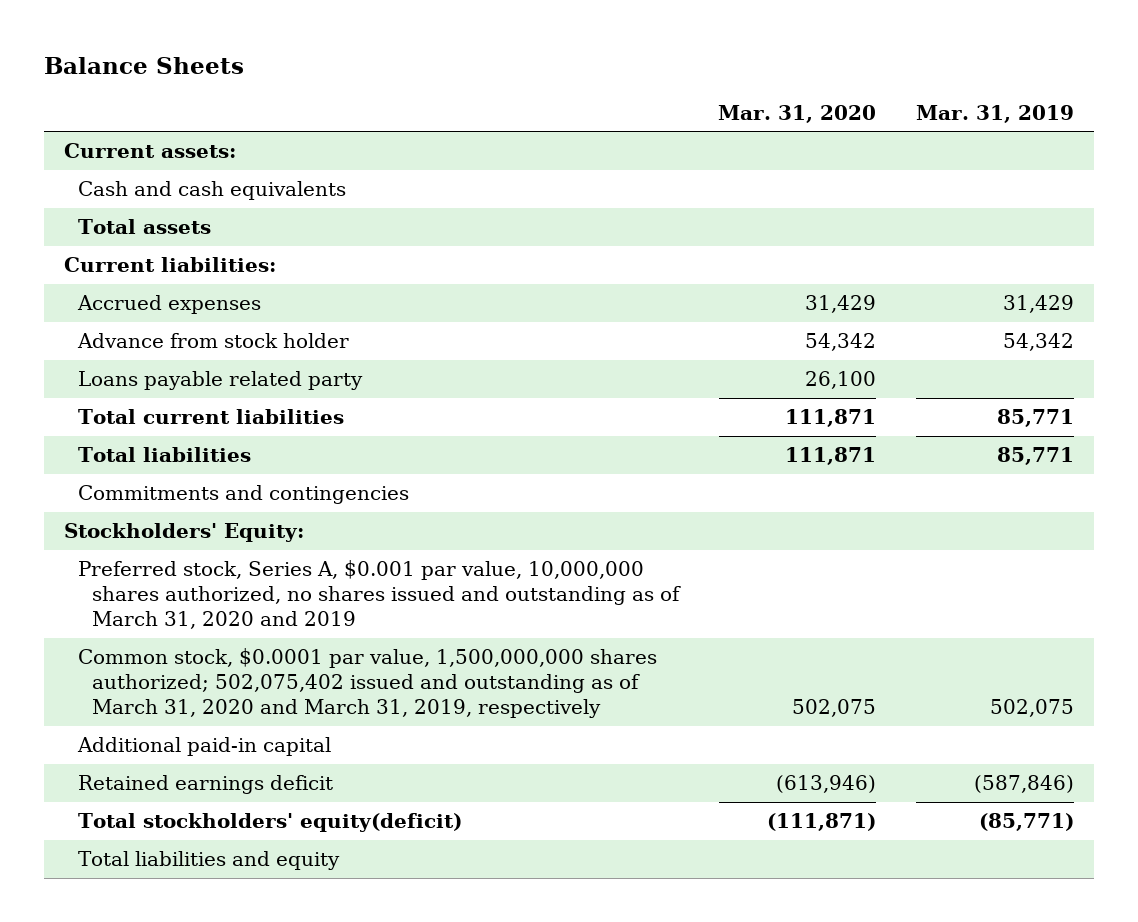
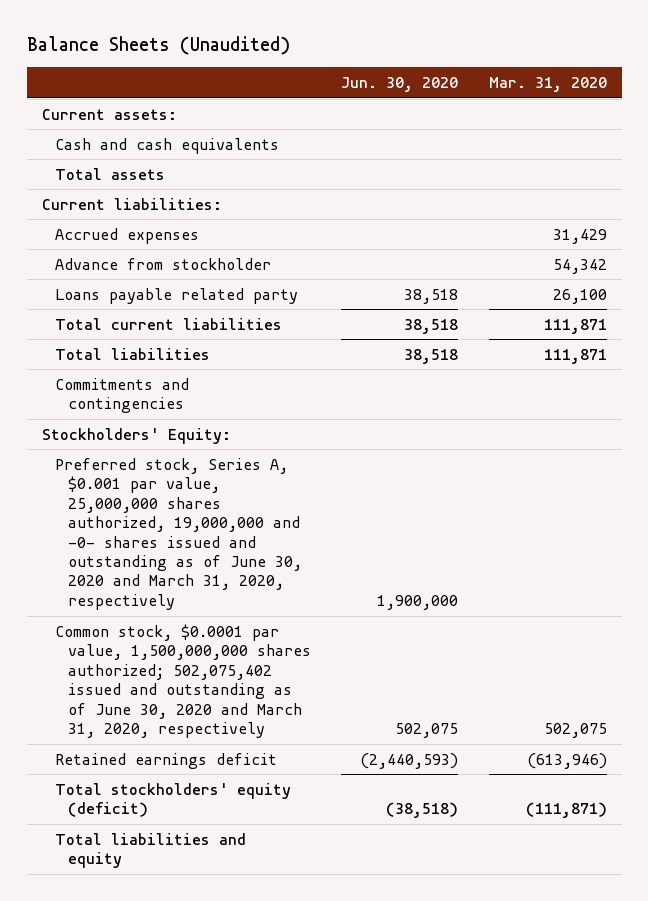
[44,57,245,75] Balance Sheets -> [26,36,290,56] Balance Sheets (Unaudited)
[916,104,1075,123] Mar. 31, 2019 -> none
none -> [341,77,459,93] Jun. 30, 2020
[76,332,349,348] Advance from stock holder -> [55,257,272,270] Advance from stockholder
[76,736,331,756] Additional paid-in capital -> none
[77,559,681,630] Preferred stock, Series A, $0.001 par value, 10,000,000 shares authorized, no shares issued and outstanding as of March 31, 2020 and 2019 -> [55,457,303,610] Preferred stock, Series A, $0.001 par value, 25,000,000 shares authorized, 19,000,000 and -0- shares issued and outstanding as of June 30, 2020 and March 31, 2020, respectively
[77,647,657,719] Common stock, $0.0001 par value, 1,500,000,000 shares authorized; 502,075,402 issued and outstanding as of March 31, 2020 and March 31, 2019, respectively -> [55,623,312,738] Common stock, $0.0001 par value, 1,500,000,000 shares authorized; 502,075,402 issued and outstanding as of June 30, 2020 and March 31, 2020, respectively
[77,812,462,832] Total stockholders' equity(deficit) -> [55,782,292,818] Total stockholders' equity (deficit)

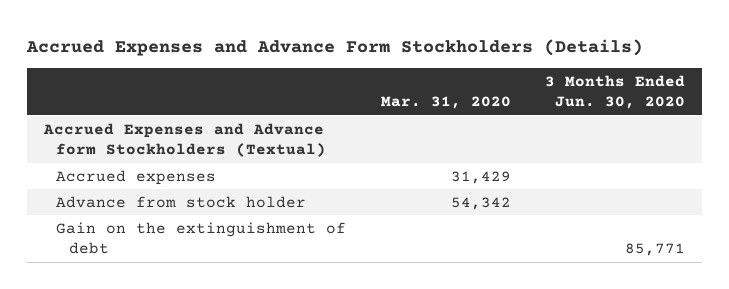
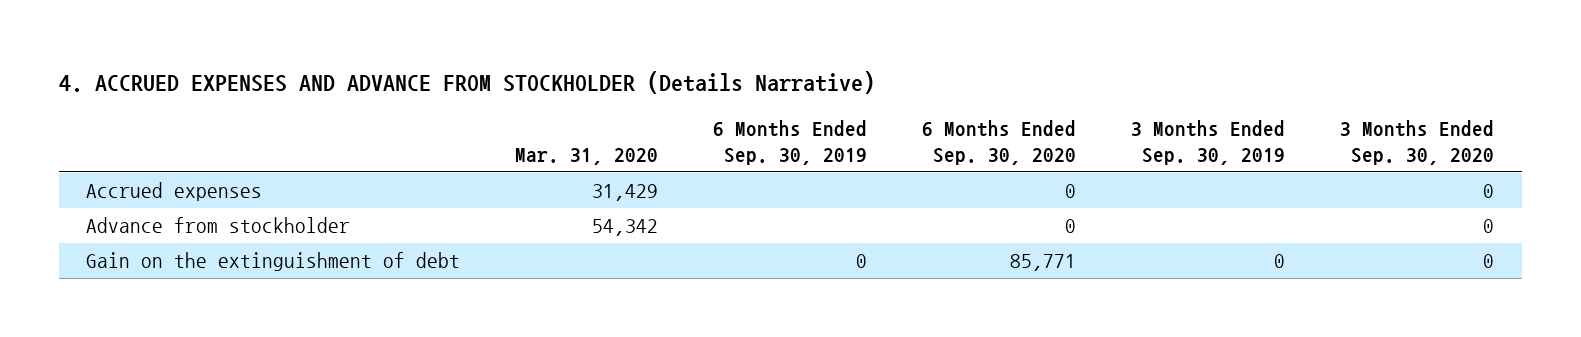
[26,39,644,57] Accrued Expenses and Advance Form Stockholders (Details) -> [58,71,875,95] 4. ACCRUED EXPENSES AND ADVANCE FROM STOCKHOLDER (Details Narrative)
[544,75,685,110] 3 Months Ended Jun. 30, 2020 -> none
none -> [713,120,868,165] 6 Months Ended Sep. 30, 2019
none -> [922,120,1077,165] 6 Months Ended Sep. 30, 2020
none -> [1131,120,1286,165] 3 Months Ended Sep. 30, 2019
none -> [1340,120,1495,165] 3 Months Ended Sep. 30, 2020
[43,122,327,158] Accrued Expenses and Advance form Stockholders (Textual) -> none
[56,195,307,208] Advance from stock holder -> [86,217,351,234] Advance from stockholder

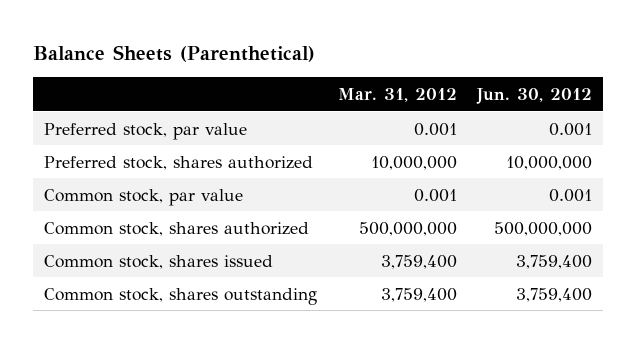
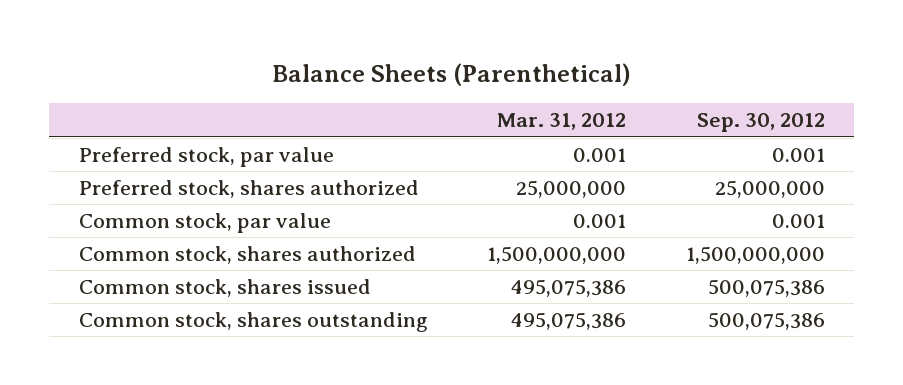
[476,88,593,105] Jun. 30, 2012 -> none
none -> [696,113,825,133] Sep. 30, 2012
[370,155,457,170] 10,000,000 -> [516,179,627,198] 25,000,000
[358,221,457,236] 500,000,000 -> [487,245,627,264] 1,500,000,000
[380,254,457,269] 3,759,400 -> [511,278,627,297] 495,075,386
[380,287,457,302] 3,759,400 -> [511,311,627,330] 495,075,386

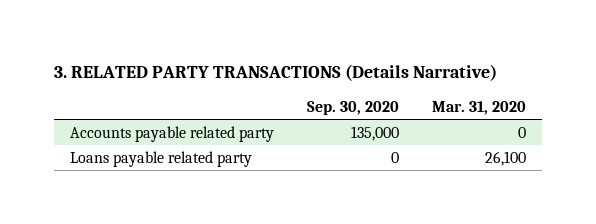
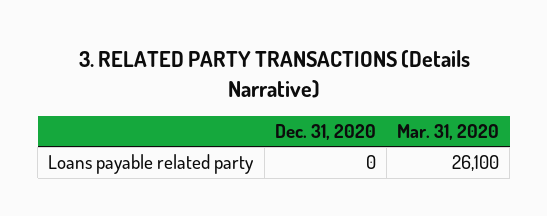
[307,100,400,115] Sep. 30, 2020 -> none
none -> [274,124,376,141] Dec. 31, 2020
[70,125,275,142] Accounts payable related party -> none

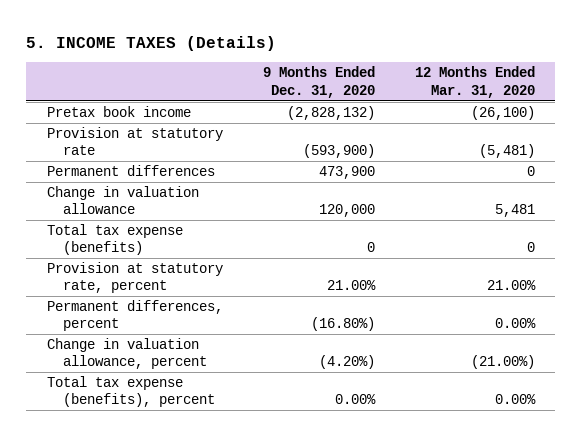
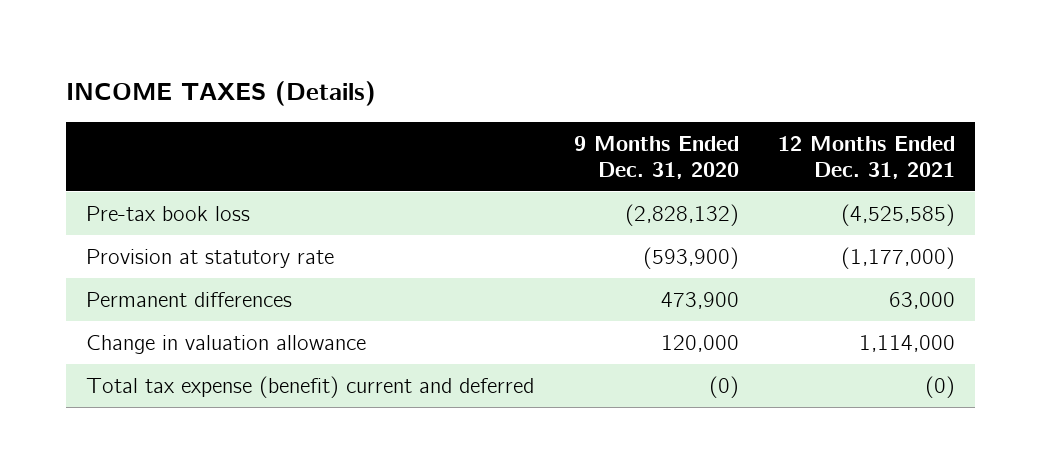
[26,36,277,52] 5. INCOME TAXES (Details) -> [66,80,377,106] INCOME TAXES (Details)
[415,66,536,98] 12 Months Ended Mar. 31, 2020 -> none
none -> [777,135,955,179] 12 Months Ended Dec. 31, 2021
[46,106,191,118] Pretax book income -> [86,205,251,221] Pre-tax book loss
[46,262,223,294] Provision at statutory rate, percent -> none
[46,300,223,332] Permanent differences, percent -> none
[46,338,208,370] Change in valuation allowance, percent -> none
[46,376,216,408] Total tax expense (benefits), percent -> none
[46,224,183,256] Total tax expense (benefits) -> [86,375,535,398] Total tax expense (benefit) current and deferred
[366,242,375,253] 0 -> [708,375,739,398] (0)

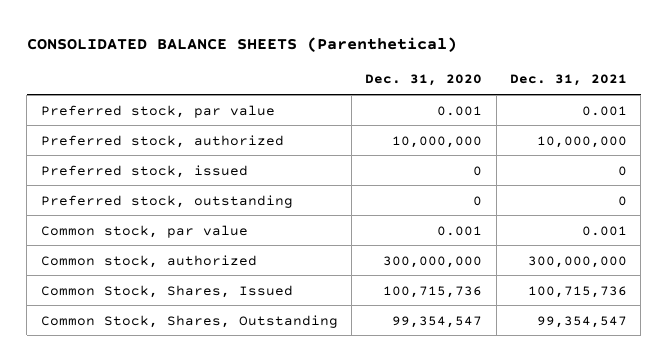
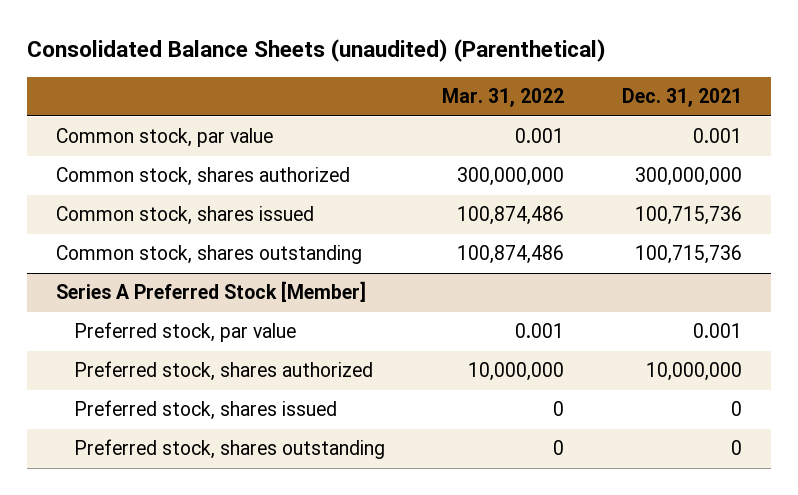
[26,37,457,53] CONSOLIDATED BALANCE SHEETS (Parenthetical) -> [26,39,606,63] Consolidated Balance Sheets (unaudited) (Parenthetical)
[365,74,483,87] Dec. 31, 2020 -> none
none -> [442,88,565,108] Mar. 31, 2022
[40,104,275,118] Preferred stock, par value -> none
[40,134,284,148] Preferred stock, authorized -> none
[40,164,248,178] Preferred stock, issued -> none
[40,194,293,208] Preferred stock, outstanding -> none
[40,254,257,268] Common stock, authorized -> [55,167,350,187] Common stock, shares authorized
[40,284,293,298] Common Stock, Shares, Issued -> [55,206,314,226] Common stock, shares issued
[40,314,338,328] Common Stock, Shares, Outstanding -> [55,245,362,265] Common stock, shares outstanding
[537,315,628,328] 99,354,547 -> [635,245,743,265] 100,715,736
none -> [55,281,366,303] Series A Preferred Stock [Member]
none -> [73,322,296,343] Preferred stock, par value
none -> [73,361,373,382] Preferred stock, shares authorized
none -> [73,400,337,421] Preferred stock, shares issued
none -> [73,439,385,460] Preferred stock, shares outstanding

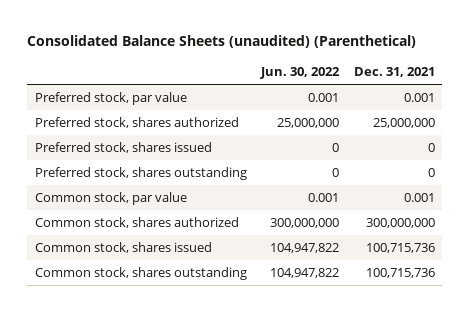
[442,88,565,108] Mar. 31, 2022 -> none
none -> [260,66,341,79] Jun. 30, 2022
none -> [34,92,187,106] Preferred stock, par value
none -> [34,117,239,129] Preferred stock, shares authorized
none -> [34,142,212,154] Preferred stock, shares issued
none -> [34,167,247,181] Preferred stock, shares outstanding
[55,281,366,303] Series A Preferred Stock [Member] -> none
[73,322,296,343] Preferred stock, par value -> none
[73,361,373,382] Preferred stock, shares authorized -> none
[73,400,337,421] Preferred stock, shares issued -> none
[73,439,385,460] Preferred stock, shares outstanding -> none

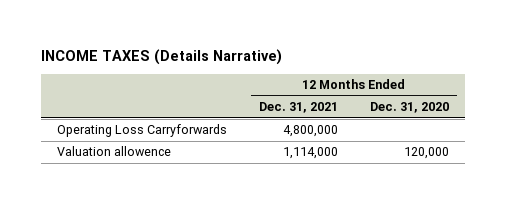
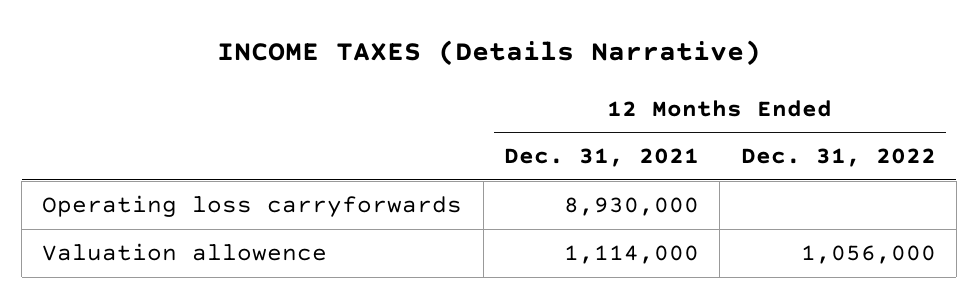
[370,102,450,114] Dec. 31, 2020 -> none
none -> [740,148,936,168] Dec. 31, 2022
[57,124,228,138] Operating Loss Carryforwards -> [42,195,463,218] Operating loss carryforwards
[283,125,339,138] 4,800,000 -> [563,197,699,217] 8,930,000

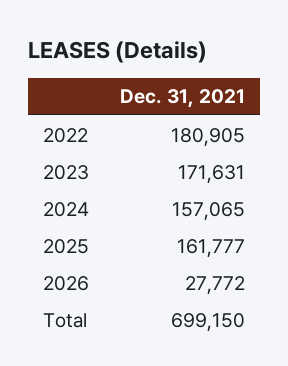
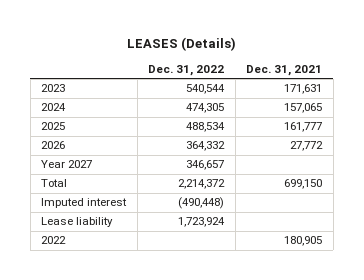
none -> [148,65,225,77] Dec. 31, 2022
none -> [41,160,93,169] Year 2027
none -> [41,198,128,209] Imputed interest
none -> [41,217,114,228] Lease liability
[42,127,88,143] 2022 -> [41,236,67,245] 2022

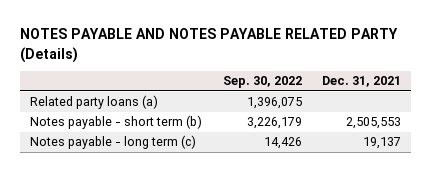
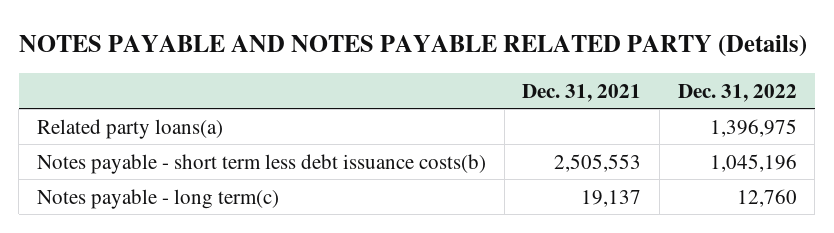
[222,76,302,89] Sep. 30, 2022 -> none
none -> [677,83,797,102] Dec. 31, 2022
[30,95,159,110] Related party loans (a) -> [37,118,224,139] Related party loans(a)
[30,115,203,130] Notes payable - short term (b) -> [37,153,487,174] Notes payable - short term less debt issuance costs(b)
[30,135,197,150] Notes payable - long term (c) -> [37,188,280,209] Notes payable - long term(c)

